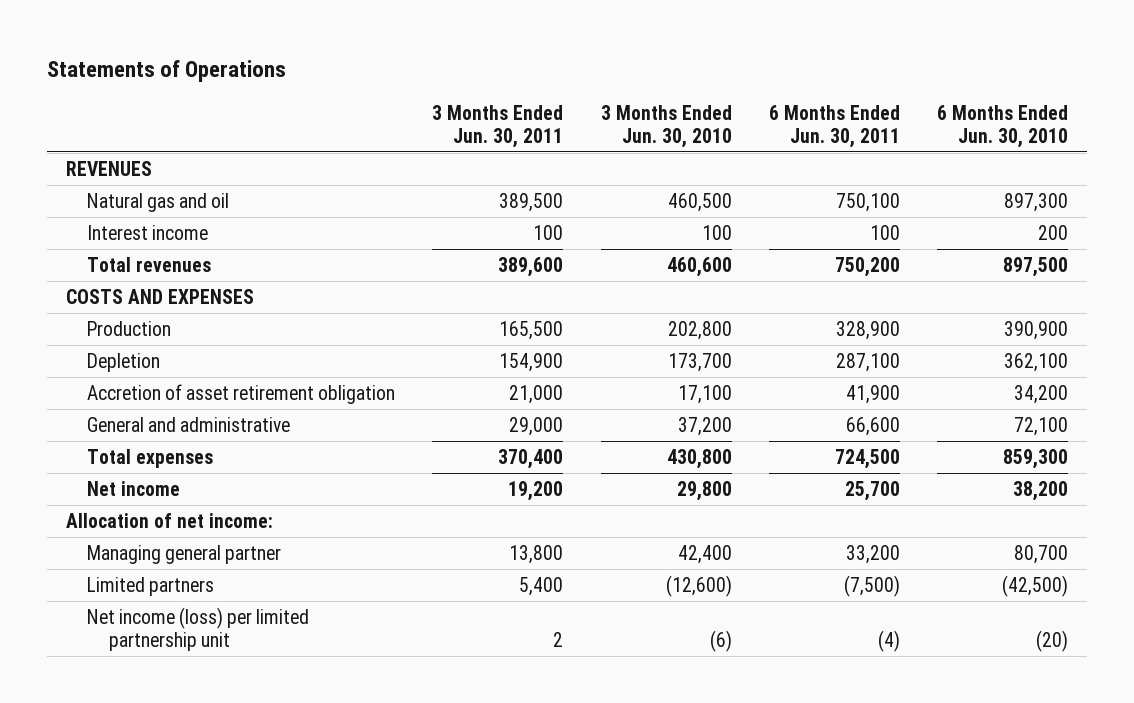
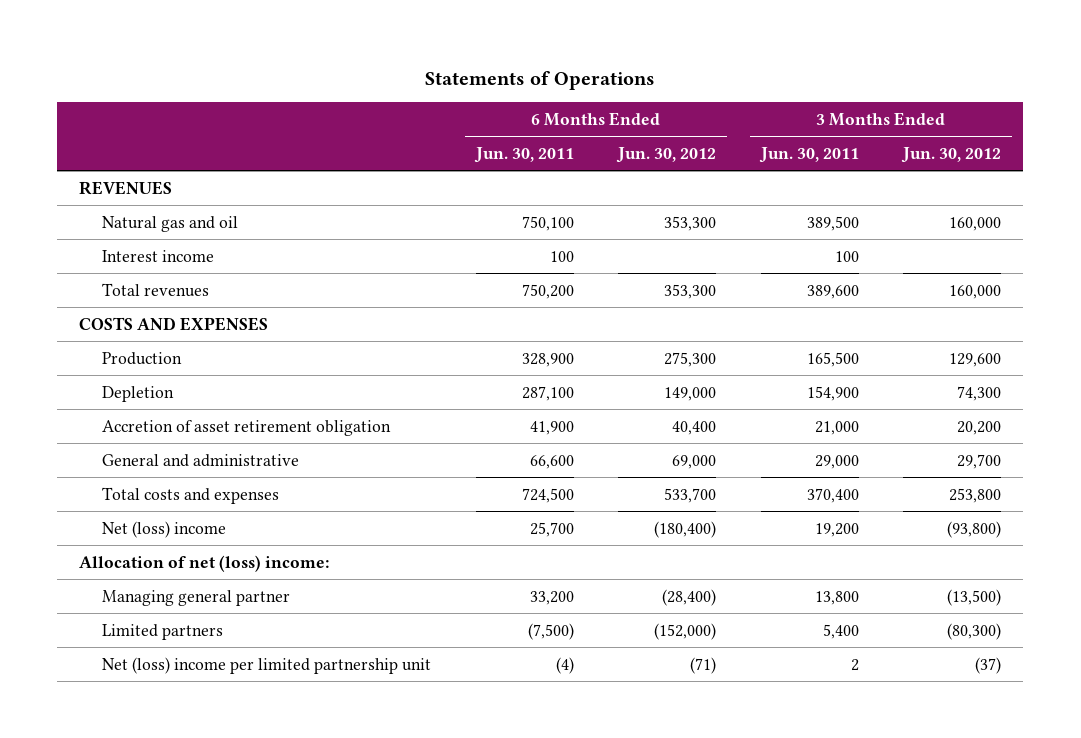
[600,104,732,148] 3 Months Ended Jun. 30, 2010 -> none
[937,104,1069,148] 6 Months Ended Jun. 30, 2010 -> none
none -> [616,147,717,164] Jun. 30, 2012
none -> [901,147,1002,164] Jun. 30, 2012
[87,448,214,468] Total expenses -> [102,486,280,504] Total costs and expenses
[87,480,181,496] Net income -> [102,520,227,538] Net (loss) income
[65,512,273,528] Allocation of net income: -> [79,554,330,572] Allocation of net (loss) income:
[87,606,310,651] Net income (loss) per limited partnership unit -> [102,656,432,674] Net (loss) income per limited partnership unit

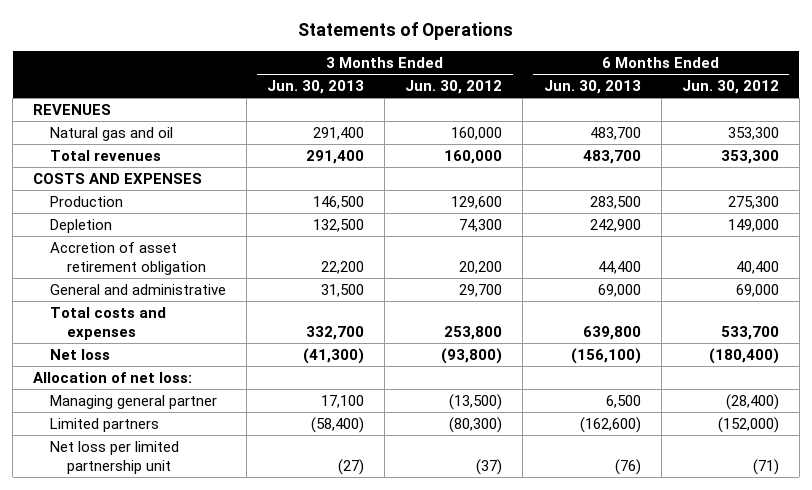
[473,147,574,164] Jun. 30, 2011 -> none
[758,147,859,164] Jun. 30, 2011 -> none
none -> [267,80,365,95] Jun. 30, 2013
none -> [543,80,641,95] Jun. 30, 2013
[102,249,215,262] Interest income -> none
[102,520,227,538] Net (loss) income -> [50,348,111,360] Net loss
[79,554,330,572] Allocation of net (loss) income: -> [33,371,193,383] Allocation of net loss:
[102,656,432,674] Net (loss) income per limited partnership unit -> [50,440,180,474] Net loss per limited partnership unit

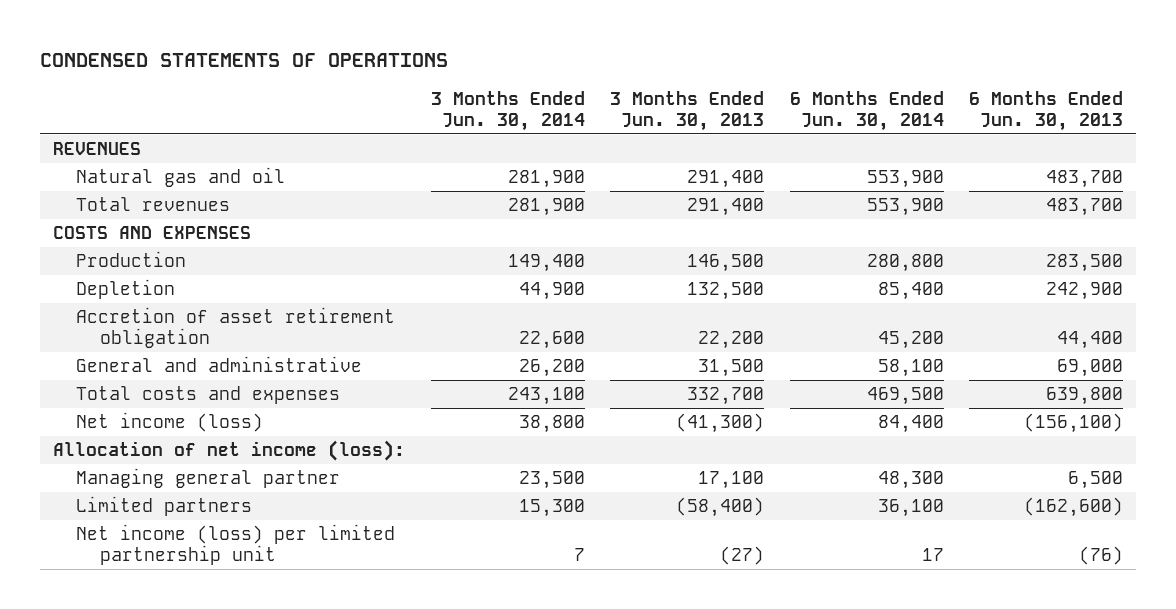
[298,22,514,41] Statements of Operations -> [40,53,449,68] CONDENSED STATEMENTS OF OPERATIONS
[405,80,503,95] Jun. 30, 2012 -> none
[681,80,779,95] Jun. 30, 2012 -> none
none -> [430,90,585,131] 3 Months Ended Jun. 30, 2014
none -> [789,90,944,131] 6 Months Ended Jun. 30, 2014
[50,348,111,360] Net loss -> [76,412,264,433] Net income (loss)
[33,371,193,383] Allocation of net loss: -> [53,440,406,462] Allocation of net income (loss):
[50,440,180,474] Net loss per limited partnership unit -> [76,524,396,566] Net income (loss) per limited partnership unit

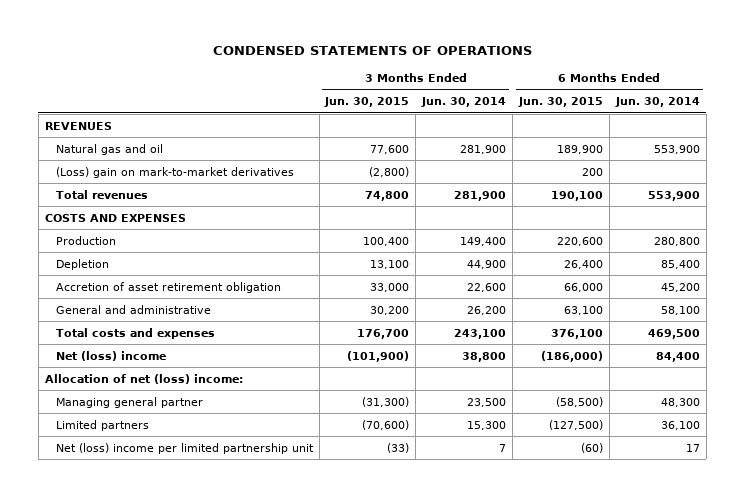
[610,90,765,131] 3 Months Ended Jun. 30, 2013 -> none
[969,90,1124,131] 6 Months Ended Jun. 30, 2013 -> none
none -> [324,97,410,108] Jun. 30, 2015
none -> [517,97,603,108] Jun. 30, 2015
none -> [55,166,294,178] (Loss) gain on mark-to-market derivatives
[76,412,264,433] Net income (loss) -> [55,350,166,361] Net (loss) income
[53,440,406,462] Allocation of net income (loss): -> [44,373,243,384] Allocation of net (loss) income:
[76,524,396,566] Net income (loss) per limited partnership unit -> [55,442,314,454] Net (loss) income per limited partnership unit

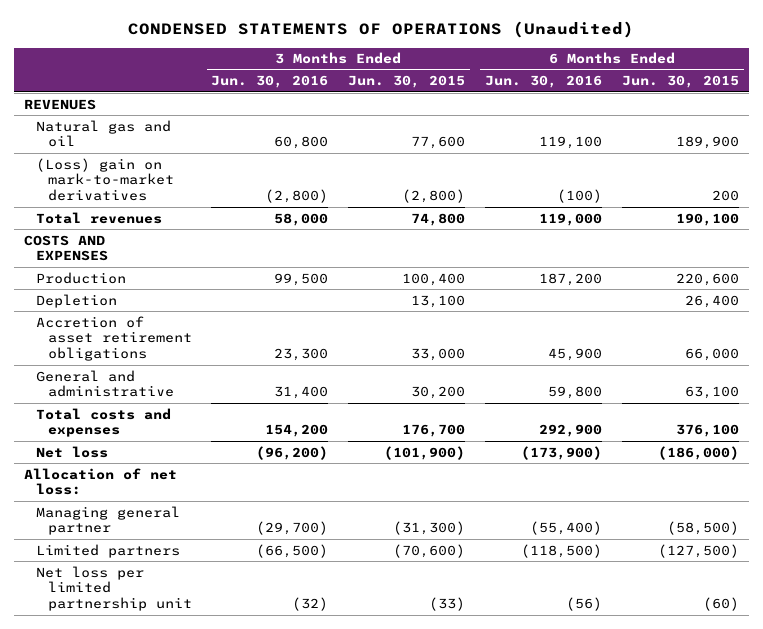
[213,46,533,56] CONDENSED STATEMENTS OF OPERATIONS -> [128,21,635,39] CONDENSED STATEMENTS OF OPERATIONS (Unaudited)
[421,97,507,108] Jun. 30, 2014 -> none
[614,97,700,108] Jun. 30, 2014 -> none
none -> [211,75,329,89] Jun. 30, 2016
none -> [485,75,603,89] Jun. 30, 2016
[55,281,281,293] Accretion of asset retirement obligation -> [35,315,192,362] Accretion of asset retirement obligations
[55,350,166,361] Net (loss) income -> [35,445,108,458] Net loss
[44,373,243,384] Allocation of net (loss) income: -> [23,467,177,496] Allocation of net loss:
[55,442,314,454] Net (loss) income per limited partnership unit -> [35,565,192,612] Net loss per limited partnership unit

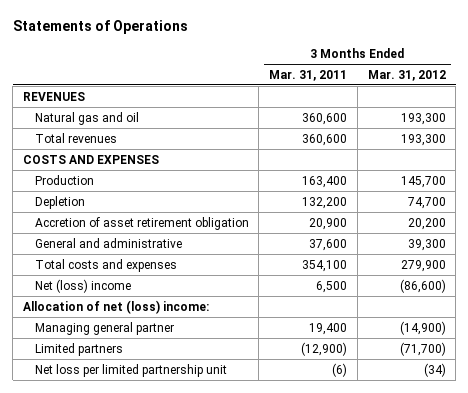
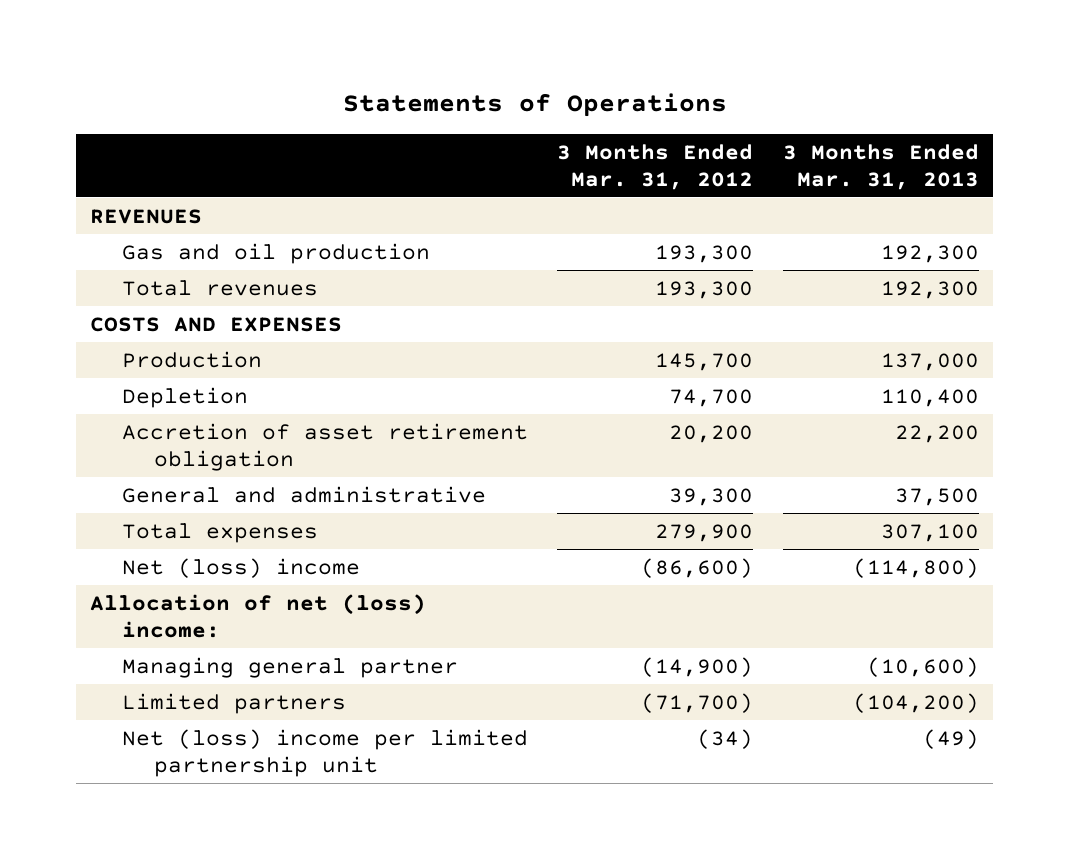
[269,69,348,81] Mar. 31, 2011 -> none
none -> [782,143,979,190] 3 Months Ended Mar. 31, 2013
[34,111,139,125] Natural gas and oil -> [121,242,430,264] Gas and oil production
[34,258,177,272] Total costs and expenses -> [121,522,318,543] Total expenses
[34,363,227,377] Net loss per limited partnership unit -> [121,728,528,777] Net (loss) income per limited partnership unit

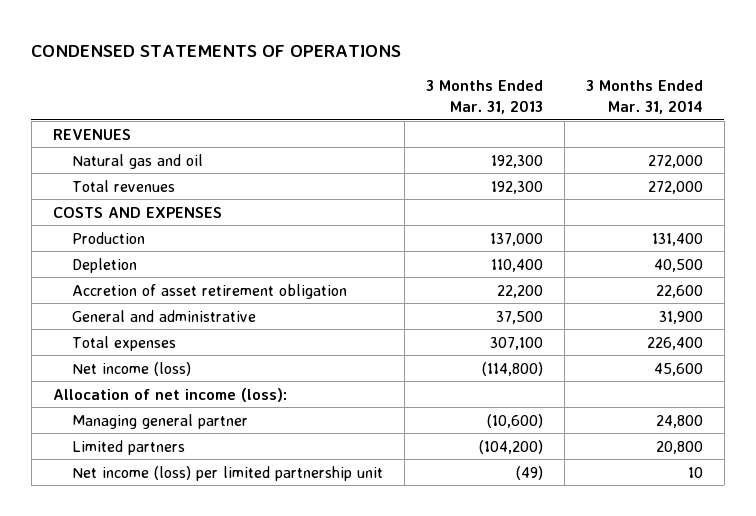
[342,93,727,118] Statements of Operations -> [31,44,402,57] CONDENSED STATEMENTS OF OPERATIONS
[557,143,754,190] 3 Months Ended Mar. 31, 2012 -> none
none -> [585,80,703,115] 3 Months Ended Mar. 31, 2014
[121,242,430,264] Gas and oil production -> [71,153,203,169] Natural gas and oil
[121,557,360,578] Net (loss) income -> [71,361,191,376] Net income (loss)
[90,593,427,638] Allocation of net (loss) income: -> [52,387,287,402] Allocation of net income (loss):
[121,728,528,777] Net (loss) income per limited partnership unit -> [71,465,383,481] Net income (loss) per limited partnership unit

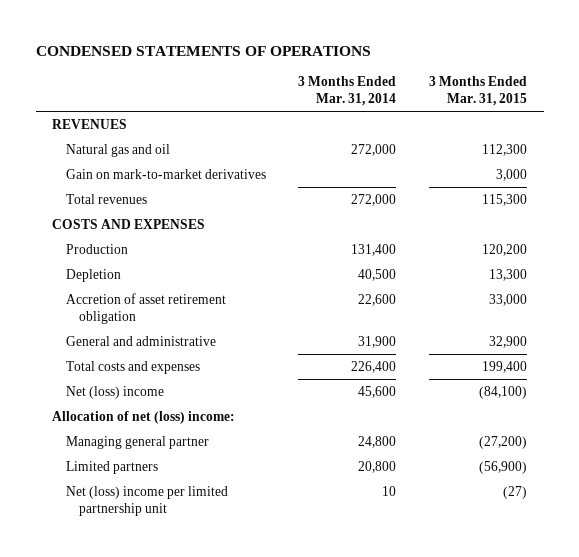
[425,80,543,115] 3 Months Ended Mar. 31, 2013 -> none
none -> [429,76,528,107] 3 Months Ended Mar. 31, 2015
none -> [65,168,266,179] Gain on mark-to-market derivatives
[71,335,176,351] Total expenses -> [65,360,200,374] Total costs and expenses
[71,361,191,376] Net income (loss) -> [65,385,164,399] Net (loss) income
[52,387,287,402] Allocation of net income (loss): -> [52,410,236,424] Allocation of net (loss) income:
[71,465,383,481] Net income (loss) per limited partnership unit -> [65,485,228,516] Net (loss) income per limited partnership unit

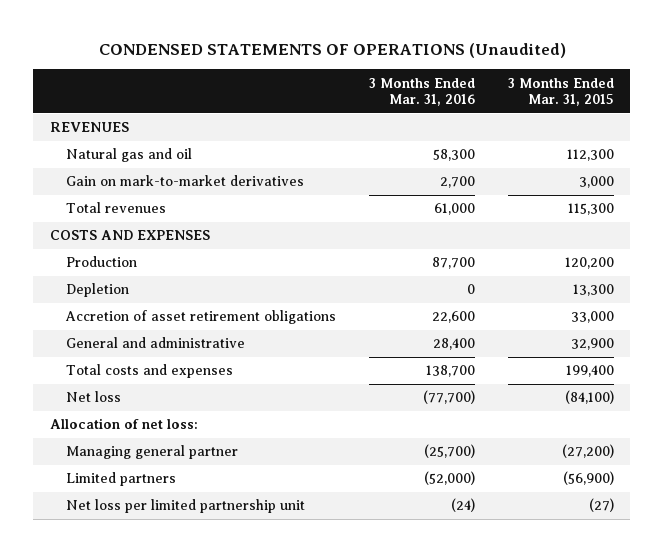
[35,46,371,57] CONDENSED STATEMENTS OF OPERATIONS -> [98,43,566,59] CONDENSED STATEMENTS OF OPERATIONS (Unaudited)
[298,76,397,107] 3 Months Ended Mar. 31, 2014 -> none
none -> [368,77,475,107] 3 Months Ended Mar. 31, 2016
[65,292,226,324] Accretion of asset retirement obligation -> [64,310,336,325] Accretion of asset retirement obligations
[65,385,164,399] Net (loss) income -> [65,391,121,403] Net loss
[52,410,236,424] Allocation of net (loss) income: -> [49,418,198,430] Allocation of net loss:
[65,485,228,516] Net (loss) income per limited partnership unit -> [65,499,305,514] Net loss per limited partnership unit

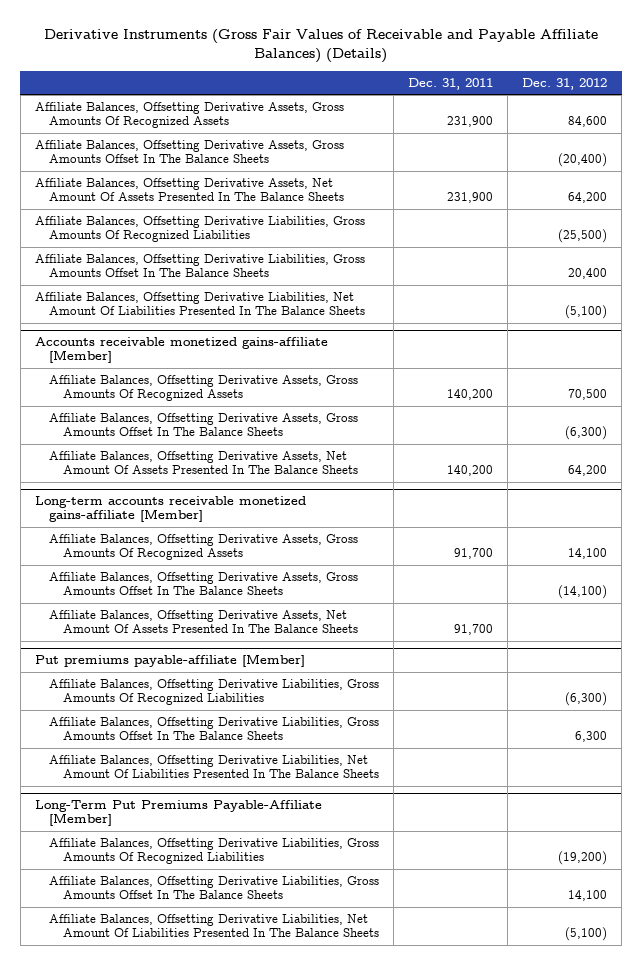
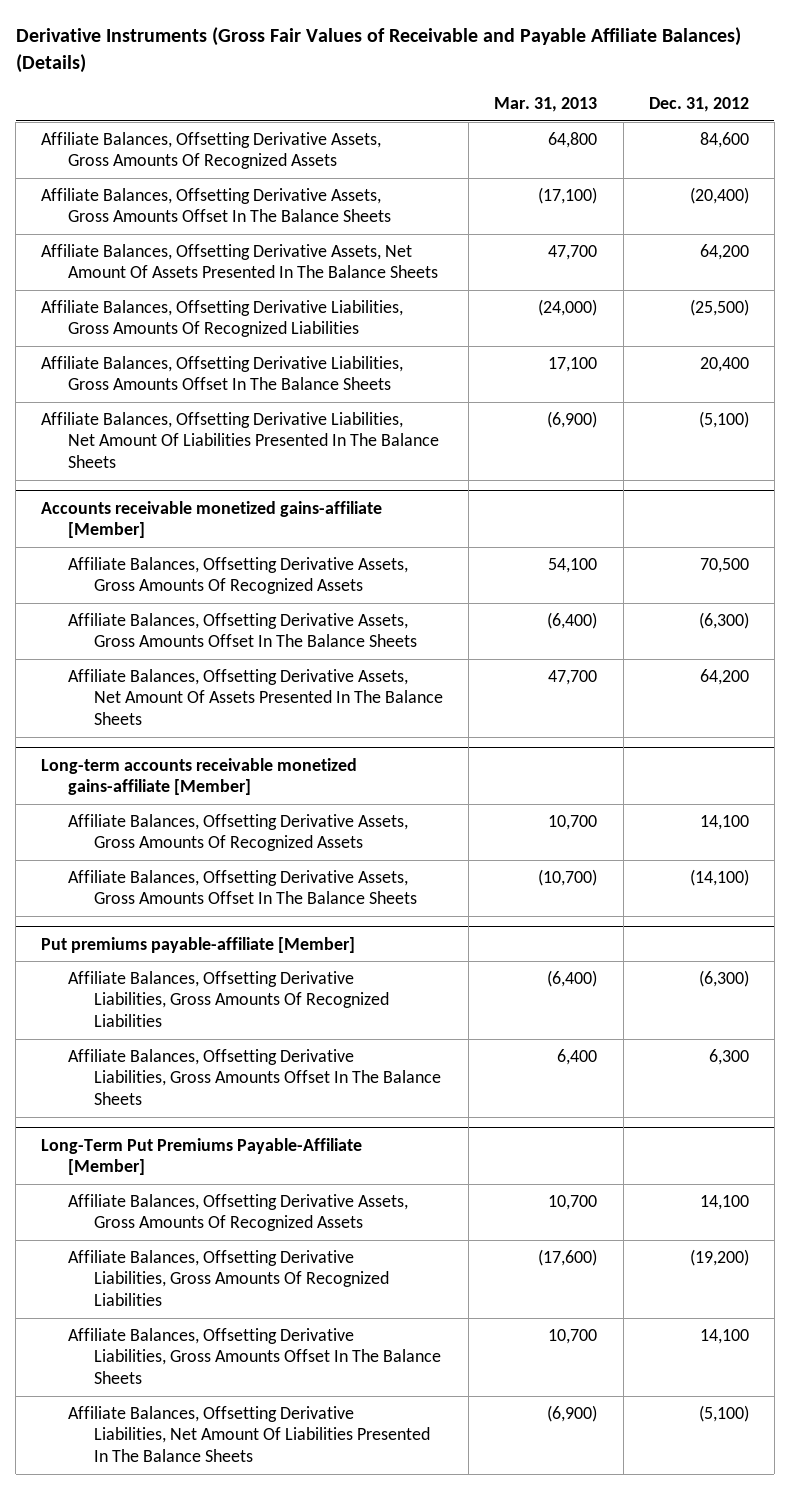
[408,77,494,90] Dec. 31, 2011 -> none
none -> [494,97,598,113] Mar. 31, 2013
[49,610,359,634] Affiliate Balances, Offsetting Derivative Assets, Net Amount Of Assets Presented In The Balance Sheets -> none
[49,755,380,779] Affiliate Balances, Offsetting Derivative Liabilities, Net Amount Of Liabilities Presented In The Balance Sheets -> none
none -> [67,1193,408,1232] Affiliate Balances, Offsetting Derivative Assets, Gross Amounts Of Recognized Assets

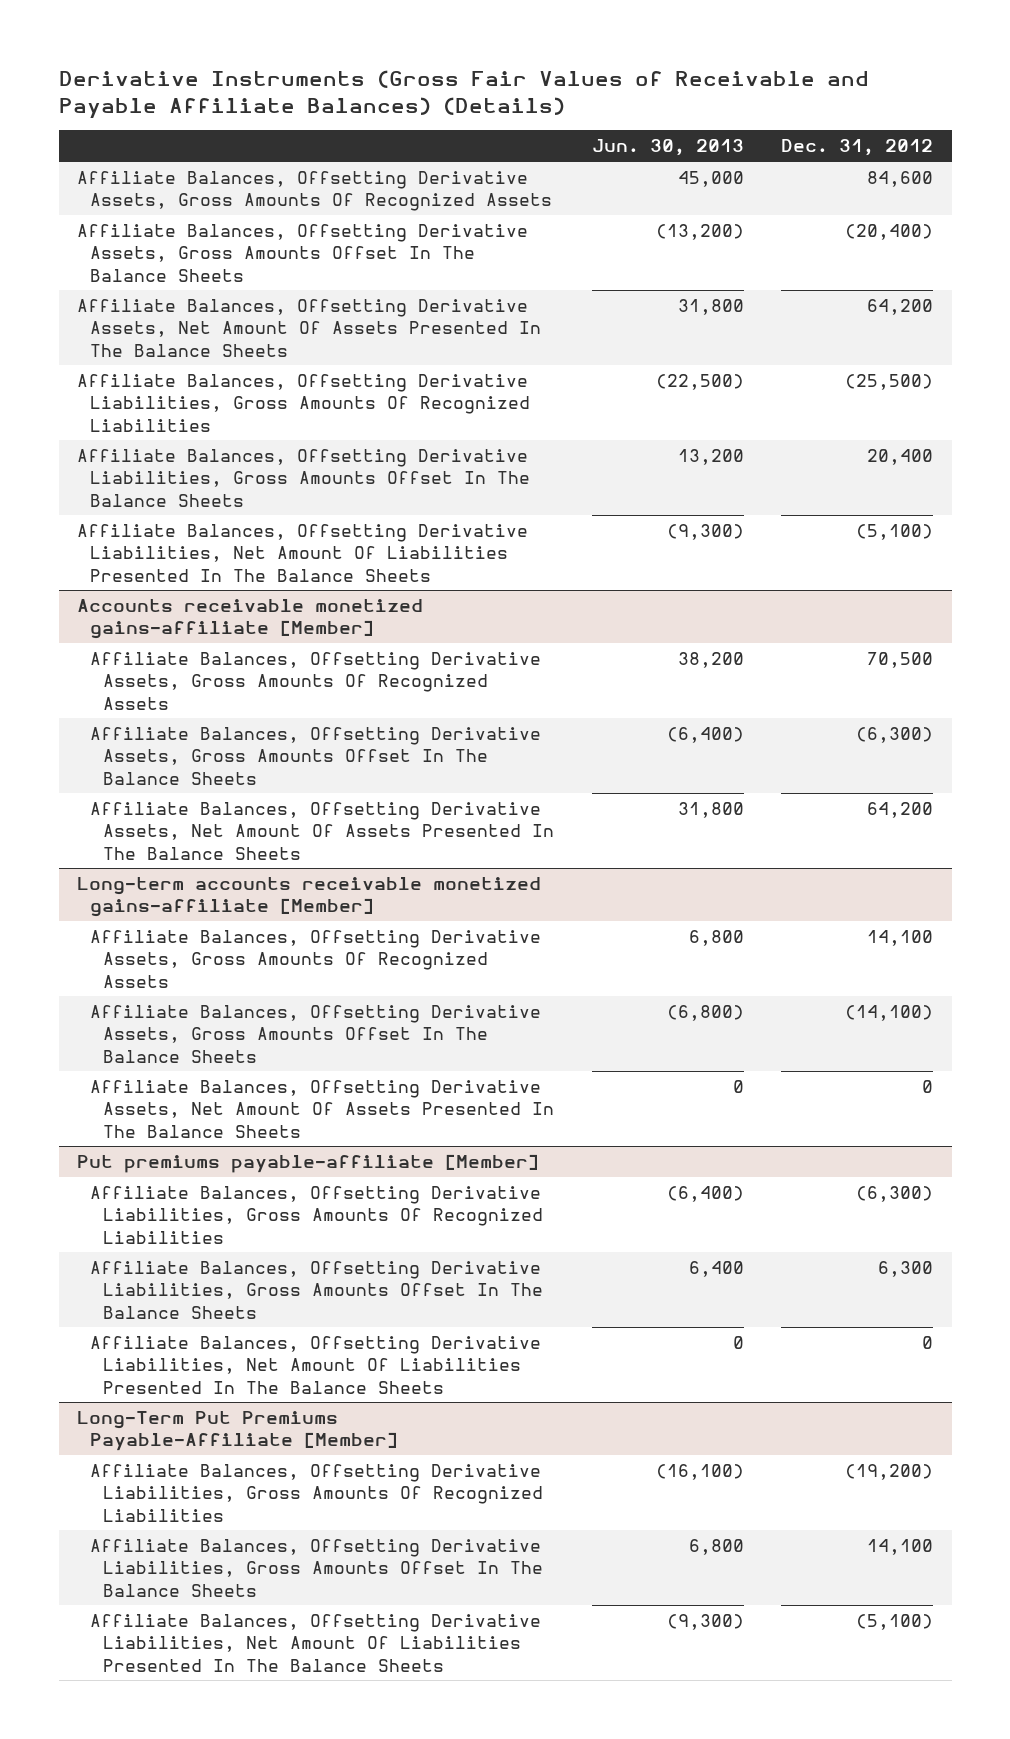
[494,97,598,113] Mar. 31, 2013 -> none
none -> [591,139,744,157] Jun. 30, 2013
none -> [90,1079,555,1138] Affiliate Balances, Offsetting Derivative Assets, Net Amount Of Assets Presented In The Balance Sheets
none -> [90,1335,542,1394] Affiliate Balances, Offsetting Derivative Liabilities, Net Amount Of Liabilities Presented In The Balance Sheets
[67,1193,408,1232] Affiliate Balances, Offsetting Derivative Assets, Gross Amounts Of Recognized Assets -> none

